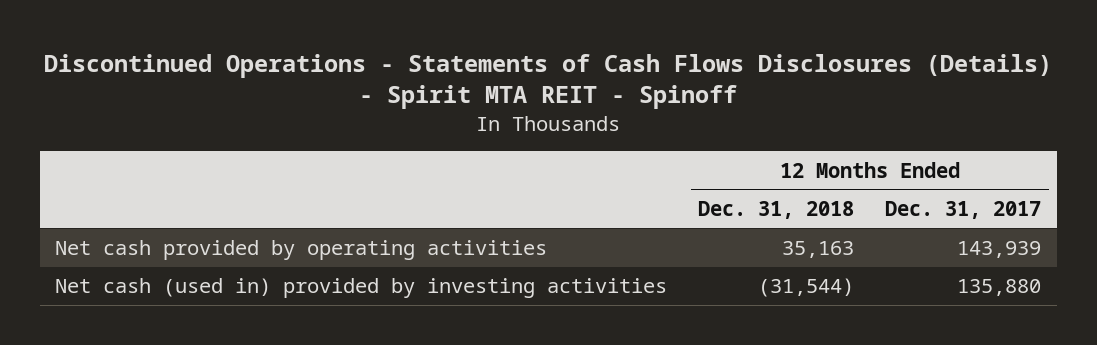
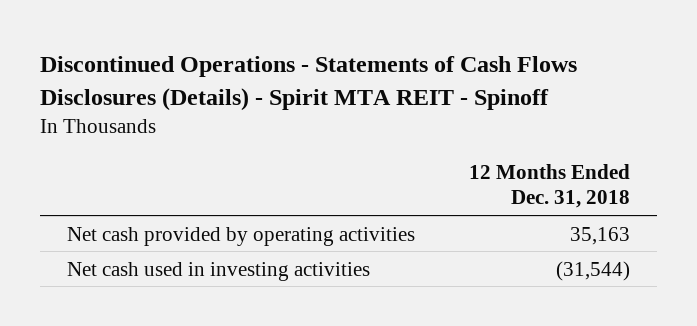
[885,200,1042,219] Dec. 31, 2017 -> none
[55,278,668,299] Net cash (used in) provided by investing activities -> [66,261,370,281] Net cash used in investing activities

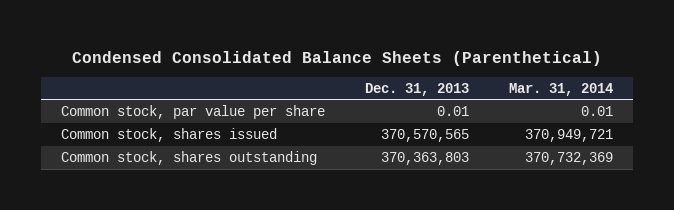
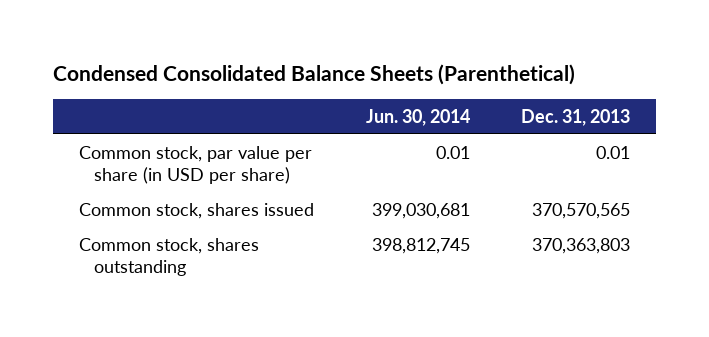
[509,82,614,96] Mar. 31, 2014 -> none
none -> [365,108,470,126] Jun. 30, 2014
[61,104,326,119] Common stock, par value per share -> [78,145,312,185] Common stock, par value per share (in USD per share)

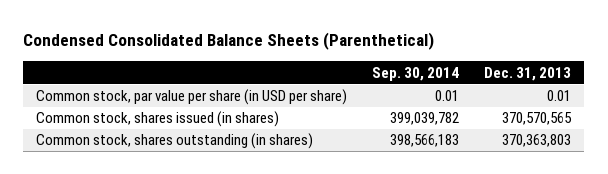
[365,108,470,126] Jun. 30, 2014 -> none
none -> [372,66,460,81] Sep. 30, 2014
[78,202,314,219] Common stock, shares issued -> [36,111,280,128] Common stock, shares issued (in shares)
[78,237,259,277] Common stock, shares outstanding -> [36,133,314,150] Common stock, shares outstanding (in shares)

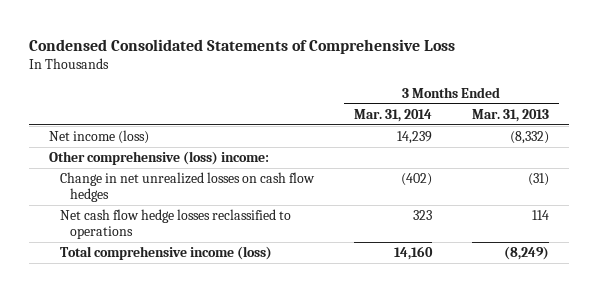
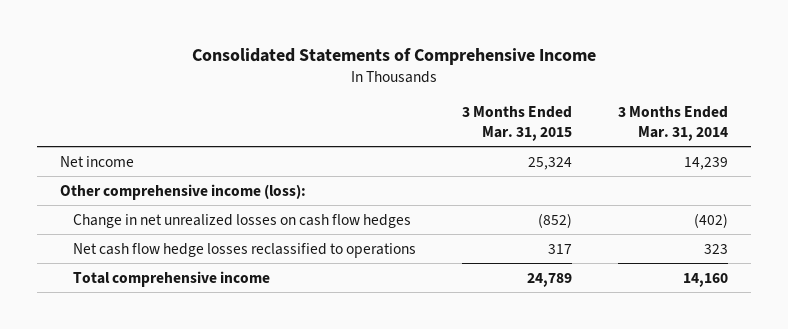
[29,38,456,54] Condensed Consolidated Statements of Comprehensive Loss -> [191,48,596,66] Consolidated Statements of Comprehensive Income
[471,108,549,122] Mar. 31, 2013 -> none
none -> [461,106,572,141] 3 Months Ended Mar. 31, 2015
[49,130,150,145] Net income (loss) -> [60,155,135,167] Net income
[49,151,270,166] Other comprehensive (loss) income: -> [60,183,307,200] Other comprehensive income (loss):
[59,246,272,261] Total comprehensive income (loss) -> [73,270,271,287] Total comprehensive income

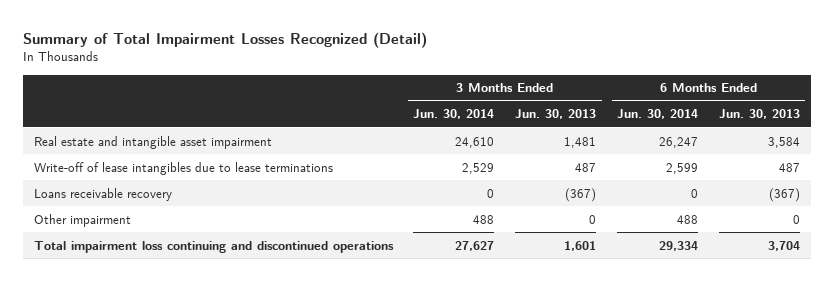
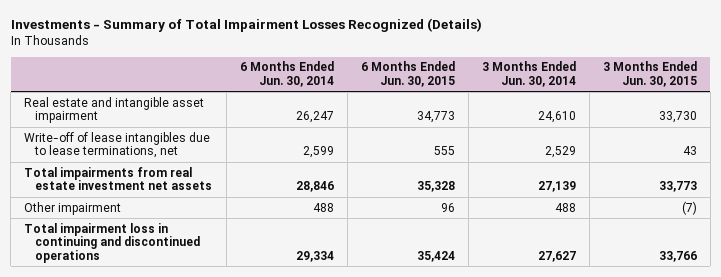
[23,31,428,48] Summary of Total Impairment Losses Recognized (Detail) -> [10,18,482,33] Investments - Summary of Total Impairment Losses Recognized (Details)
[515,109,597,120] Jun. 30, 2013 -> none
[719,109,801,120] Jun. 30, 2013 -> none
none -> [360,61,455,88] 6 Months Ended Jun. 30, 2015
none -> [602,61,697,88] 3 Months Ended Jun. 30, 2015
[33,187,172,201] Loans receivable recovery -> none
[33,161,333,175] Write-off of lease intangibles due to lease terminations -> [24,131,211,159] Write-off of lease intangibles due to lease terminations, net
none -> [24,166,213,191] Total impairments from real estate investment net assets
[33,240,394,253] Total impairment loss continuing and discontinued operations -> [24,222,201,264] Total impairment loss in continuing and discontinued operations

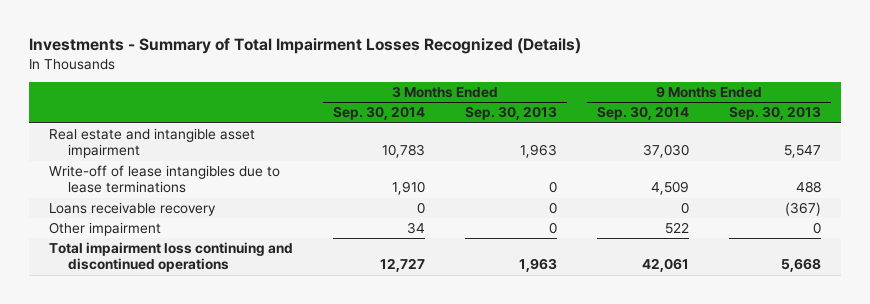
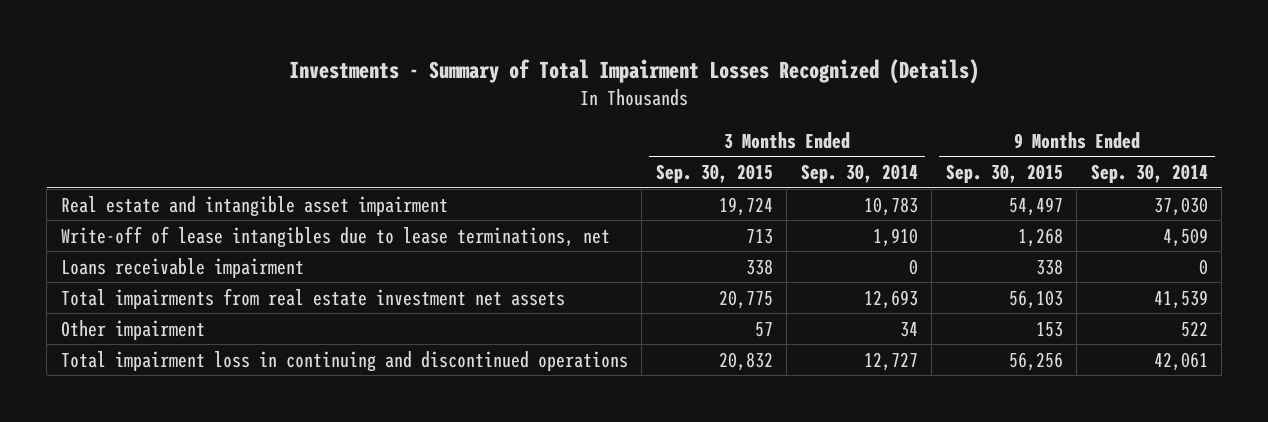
[465,106,558,121] Sep. 30, 2013 -> none
[729,106,822,121] Sep. 30, 2013 -> none
none -> [655,164,773,184] Sep. 30, 2015
none -> [945,164,1063,184] Sep. 30, 2015
[48,164,280,194] Write-off of lease intangibles due to lease terminations -> [60,225,610,248] Write-off of lease intangibles due to lease terminations, net
[48,201,216,216] Loans receivable recovery -> [60,257,304,278] Loans receivable impairment
none -> [60,287,565,309] Total impairments from real estate investment net assets
[48,241,293,273] Total impairment loss continuing and discontinued operations -> [60,350,628,372] Total impairment loss in continuing and discontinued operations

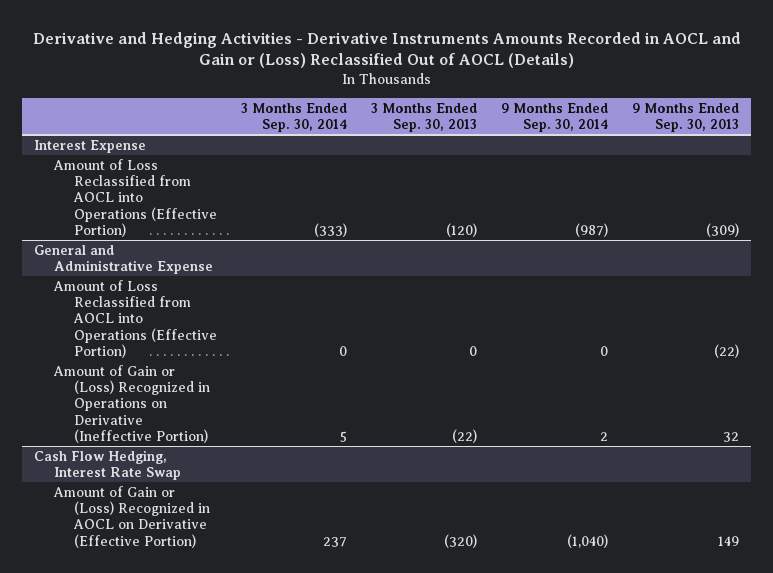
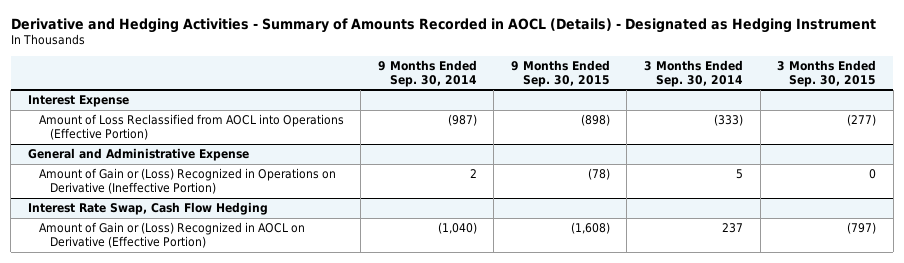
[32,31,741,69] Derivative and Hedging Activities - Derivative Instruments Amounts Recorded in AOCL and Gain or (Loss) Reclassified Out of AOCL (Details) -> [10,17,876,33] Derivative and Hedging Activities - Summary of Amounts Recorded in AOCL (Details) - Designated as Hedging Instrument
[371,102,478,133] 3 Months Ended Sep. 30, 2013 -> none
[632,102,740,133] 9 Months Ended Sep. 30, 2013 -> none
none -> [510,59,610,87] 9 Months Ended Sep. 30, 2015
none -> [777,59,877,87] 3 Months Ended Sep. 30, 2015
[53,279,218,358] Amount of Loss Reclassified from AOCL into Operations (Effective Portion) -> none
[33,449,182,480] Cash Flow Hedging, Interest Rate Swap -> [27,202,268,216] Interest Rate Swap, Cash Flow Hedging

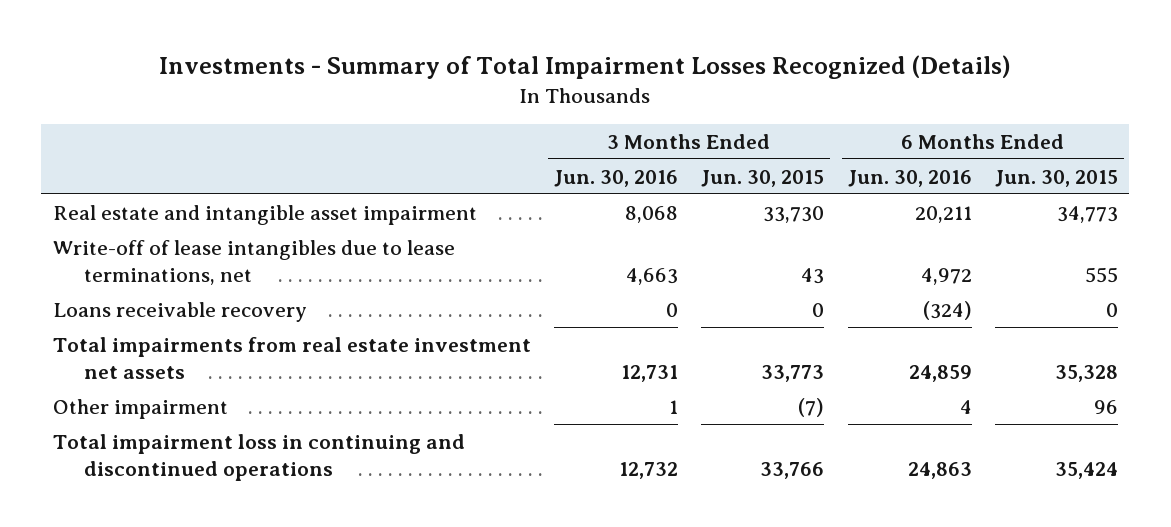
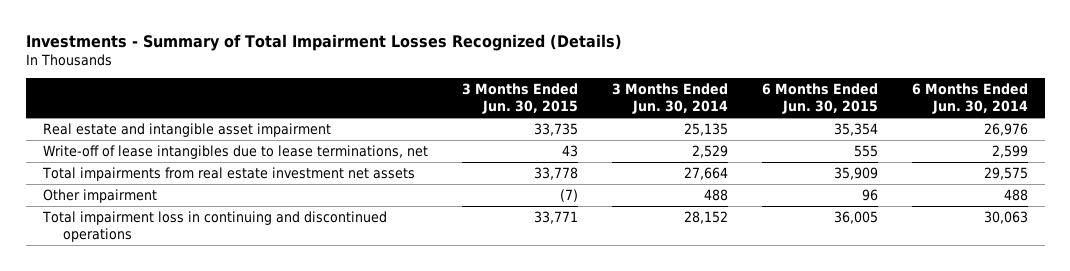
[554,169,679,187] Jun. 30, 2016 -> none
[847,169,972,187] Jun. 30, 2016 -> none
none -> [611,83,728,115] 3 Months Ended Jun. 30, 2014
none -> [911,83,1028,115] 6 Months Ended Jun. 30, 2014
[763,205,825,223] 33,730 -> [533,122,578,136] 33,735
[1056,205,1118,223] 34,773 -> [833,122,878,136] 35,354
[53,301,308,322] Loans receivable recovery -> none
[761,365,825,383] 33,773 -> [533,166,578,180] 33,778
[1054,365,1118,383] 35,328 -> [833,166,878,180] 35,909
[760,462,825,480] 33,766 -> [533,210,578,224] 33,771
[1054,462,1118,480] 35,424 -> [833,210,878,224] 36,005

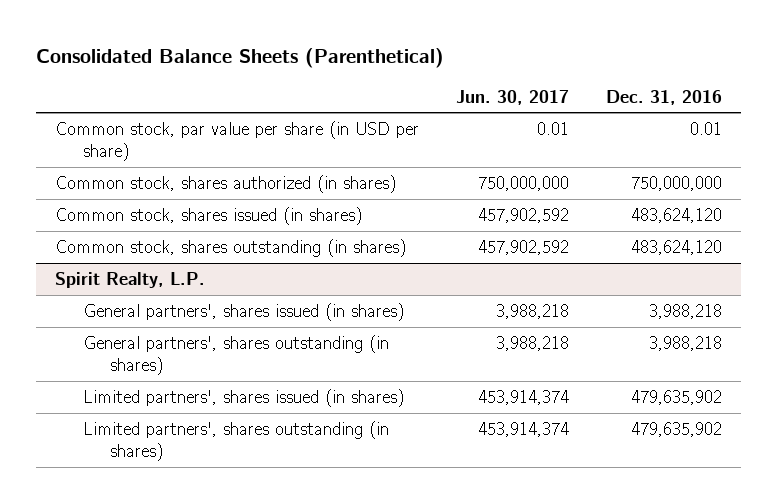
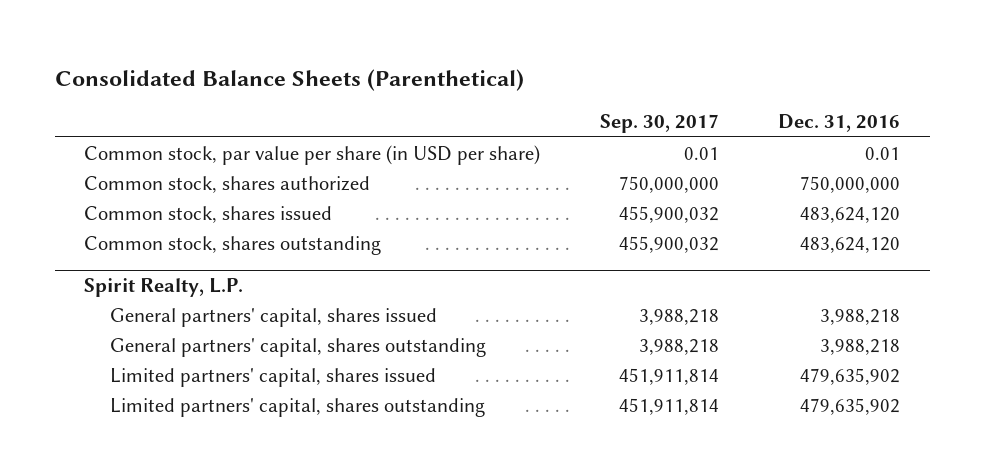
[456,89,570,105] Jun. 30, 2017 -> none
none -> [599,114,719,134] Sep. 30, 2017
[54,174,396,193] Common stock, shares authorized (in shares) -> [84,175,371,193] Common stock, shares authorized
[54,206,362,225] Common stock, shares issued (in shares) -> [84,205,333,223] Common stock, shares issued
[54,238,406,257] Common stock, shares outstanding (in shares) -> [84,235,382,255] Common stock, shares outstanding
[82,302,404,321] General partners', shares issued (in shares) -> [109,307,437,327] General partners' capital, shares issued
[82,334,389,376] General partners', shares outstanding (in shares) -> [109,337,486,357] General partners' capital, shares outstanding
[82,388,404,407] Limited partners', shares issued (in shares) -> [109,367,436,387] Limited partners' capital, shares issued
[82,420,389,462] Limited partners', shares outstanding (in shares) -> [109,397,485,417] Limited partners' capital, shares outstanding

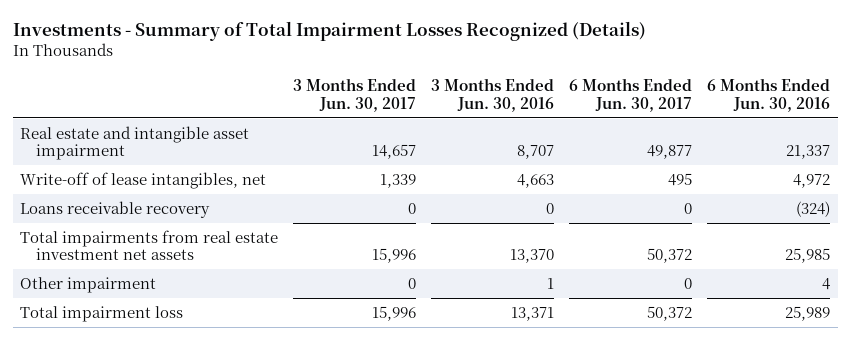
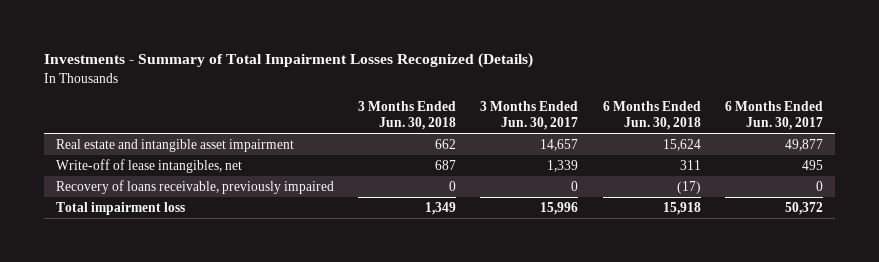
[431,78,555,112] 3 Months Ended Jun. 30, 2016 -> none
[707,78,831,112] 6 Months Ended Jun. 30, 2016 -> none
none -> [358,100,457,131] 3 Months Ended Jun. 30, 2018
none -> [602,100,701,131] 6 Months Ended Jun. 30, 2018
[20,229,279,261] Total impairments from real estate investment net assets -> none
[20,276,157,293] Other impairment -> none
[20,200,211,218] Loans receivable recovery -> [55,179,334,194] Recovery of loans receivable, previously impaired

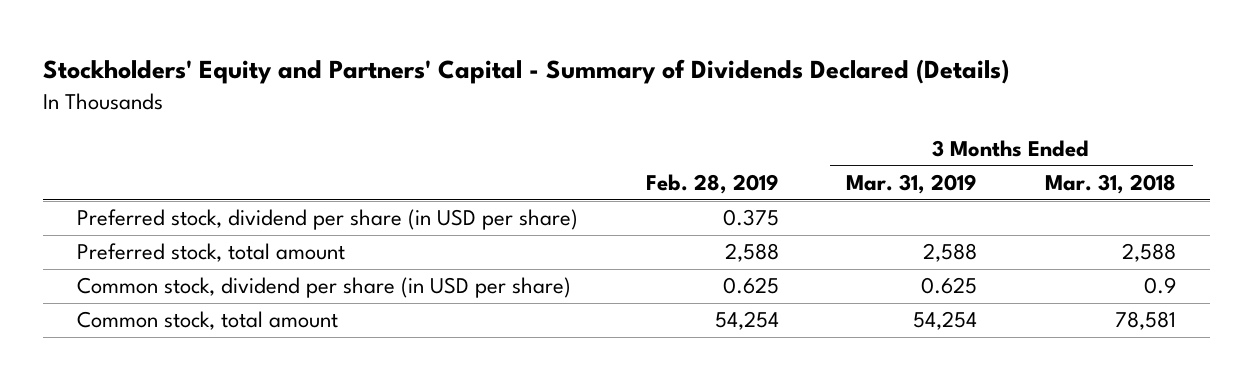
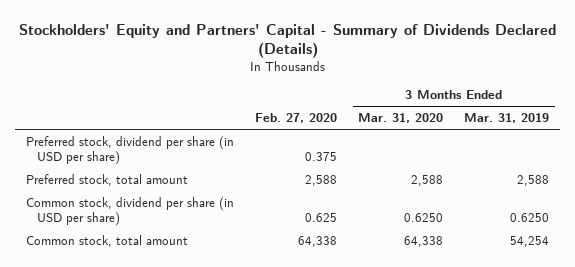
[645,173,779,194] Feb. 28, 2019 -> none
[1045,173,1177,194] Mar. 31, 2018 -> none
none -> [254,112,337,123] Feb. 27, 2020
none -> [358,112,444,123] Mar. 31, 2020
[921,277,978,295] 0.625 -> [510,212,550,222] 0.6250

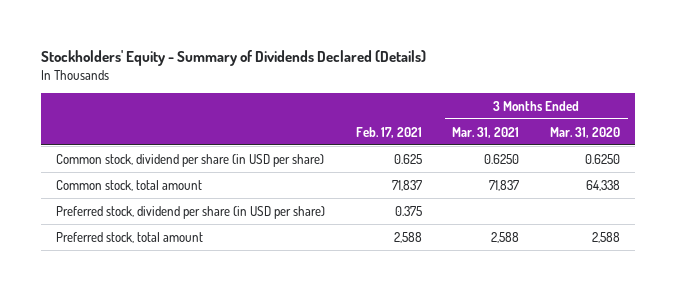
[18,23,556,58] Stockholders' Equity and Partners' Capital - Summary of Dividends Declared (Details) -> [41,49,427,66] Stockholders' Equity - Summary of Dividends Declared (Details)
[254,112,337,123] Feb. 27, 2020 -> none
[464,112,550,123] Mar. 31, 2019 -> none
none -> [355,126,422,138] Feb. 17, 2021
none -> [452,126,520,138] Mar. 31, 2021
[25,135,234,165] Preferred stock, dividend per share (in USD per share) -> [56,205,326,219] Preferred stock, dividend per share (in USD per share)
[25,173,188,186] Preferred stock, total amount -> [56,231,204,243] Preferred stock, total amount

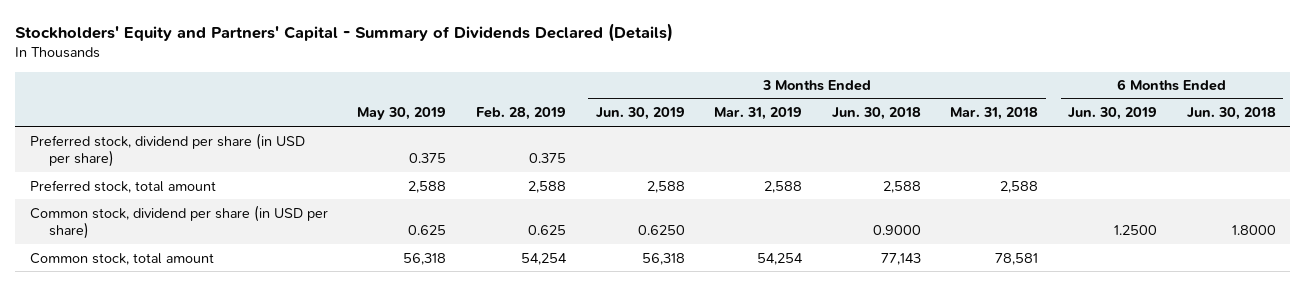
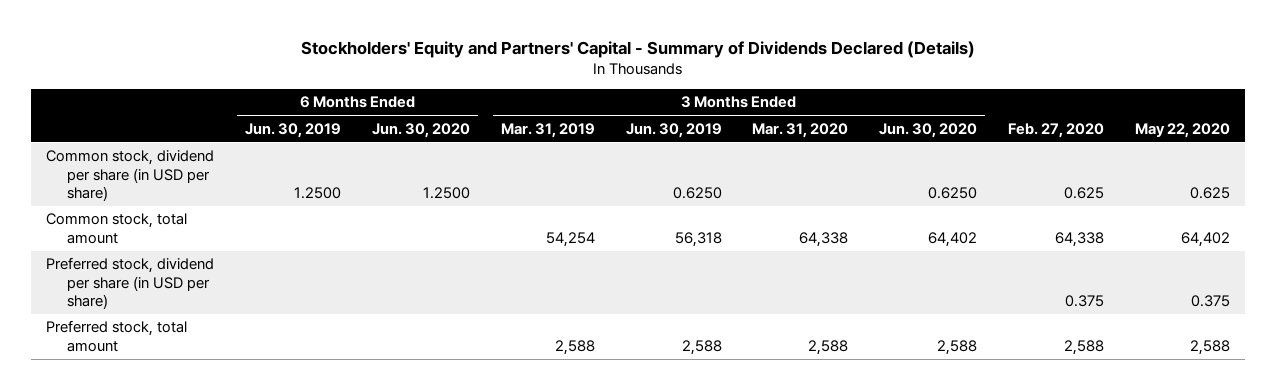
[357,107,447,121] May 30, 2019 -> none
[476,107,567,121] Feb. 28, 2019 -> none
[831,107,921,121] Jun. 30, 2018 -> none
[950,107,1039,121] Mar. 31, 2018 -> none
[1186,107,1276,121] Jun. 30, 2018 -> none
none -> [371,122,470,138] Jun. 30, 2020
none -> [752,122,849,138] Mar. 31, 2020
none -> [879,122,978,138] Jun. 30, 2020
none -> [1008,122,1105,138] Feb. 27, 2020
none -> [1134,122,1230,138] May 22, 2020
[29,132,305,168] Preferred stock, dividend per share (in USD per share) -> [46,257,215,310] Preferred stock, dividend per share (in USD per share)
[29,179,216,193] Preferred stock, total amount -> [46,320,188,352] Preferred stock, total amount

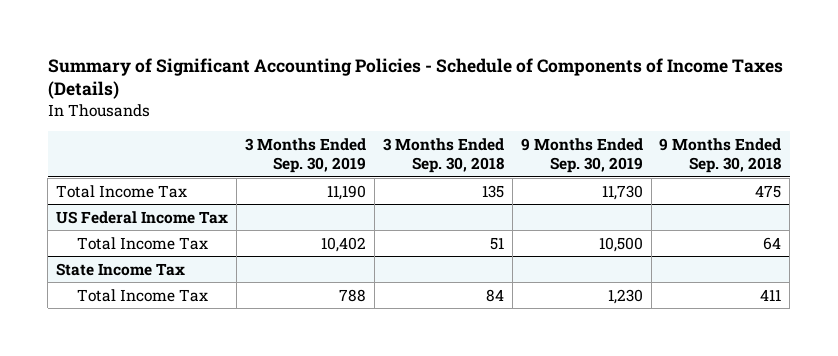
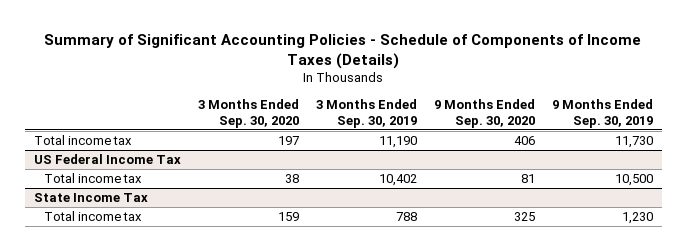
[382,137,504,174] 3 Months Ended Sep. 30, 2018 -> none
[659,137,782,174] 9 Months Ended Sep. 30, 2018 -> none
none -> [197,99,299,128] 3 Months Ended Sep. 30, 2020
none -> [434,99,536,128] 9 Months Ended Sep. 30, 2020
[56,184,188,198] Total Income Tax -> [33,135,132,146] Total income tax
[76,236,208,250] Total Income Tax -> [44,173,143,184] Total income tax
[76,288,208,302] Total Income Tax -> [44,211,143,222] Total income tax

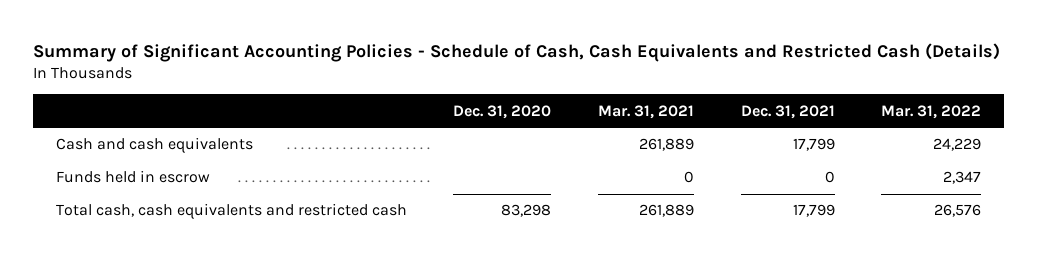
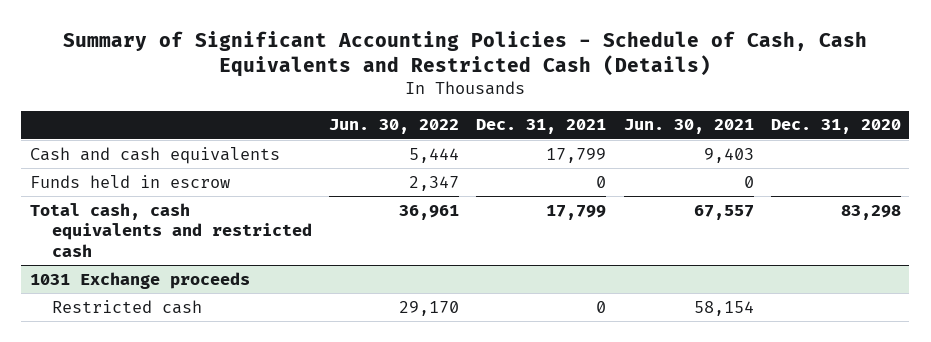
[597,104,694,119] Mar. 31, 2021 -> none
[881,104,982,119] Mar. 31, 2022 -> none
none -> [329,119,460,135] Jun. 30, 2022
none -> [623,119,754,135] Jun. 30, 2021
none -> [29,271,250,289] 1031 Exchange proceeds
none -> [51,299,202,314] Restricted cash

